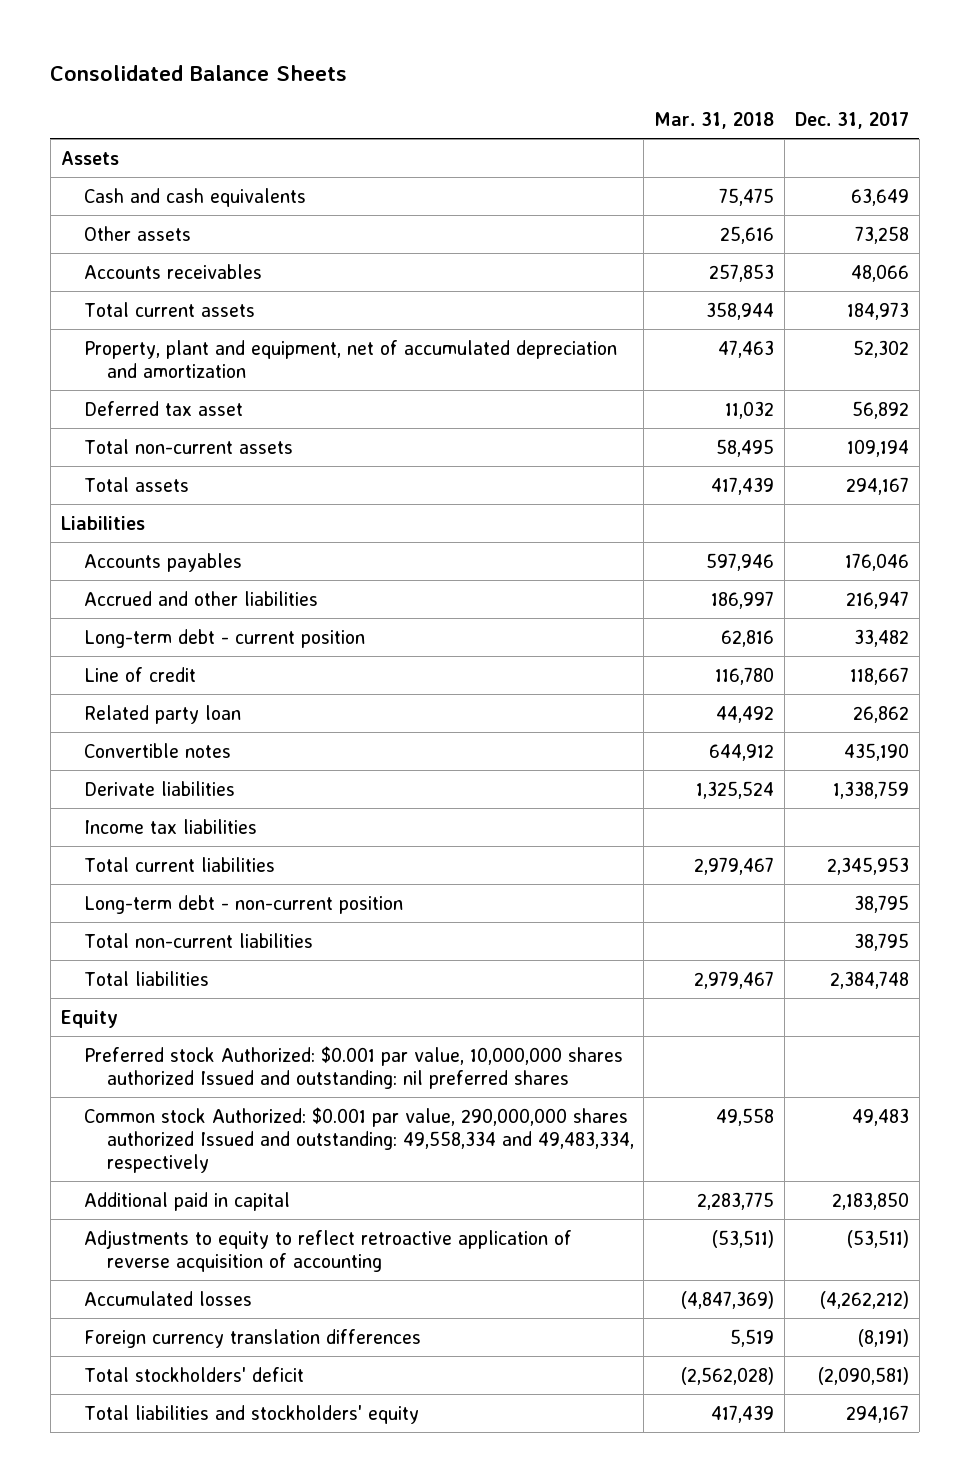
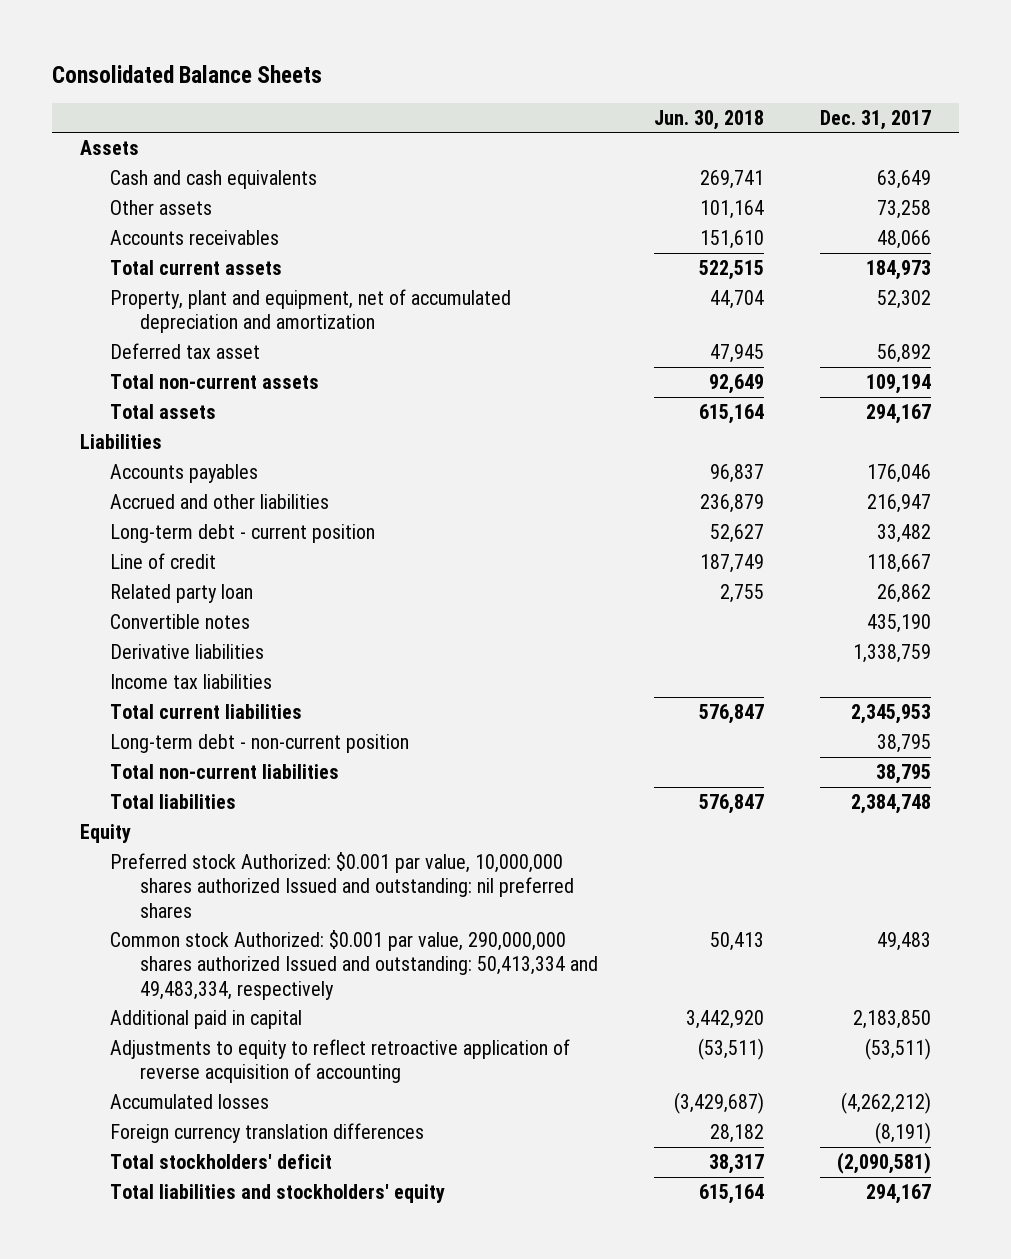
[654,112,775,130] Mar. 31, 2018 -> none
none -> [654,109,765,130] Jun. 30, 2018
[83,780,235,796] Derivate liabilities -> [109,643,264,659] Derivative liabilities
[83,1106,634,1173] Common stock Authorized: $0.001 par value, 290,000,000 shares authorized Issued and outstanding: 49,558,334 and 49,483,334, respectively -> [109,929,598,1000] Common stock Authorized: $0.001 par value, 290,000,000 shares authorized Issued and outstanding: 50,413,334 and 49,483,334, respectively

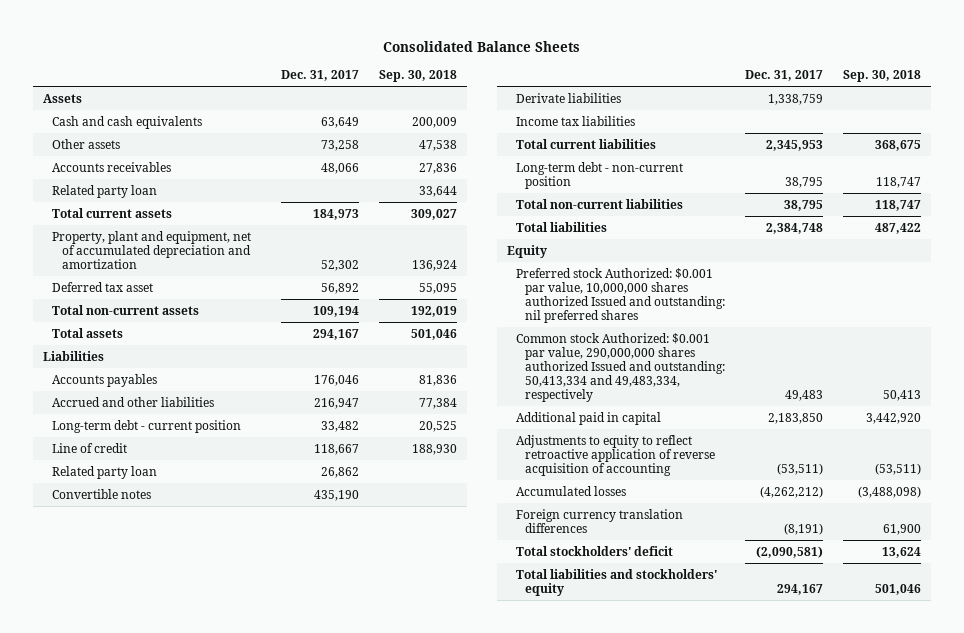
[654,109,765,130] Jun. 30, 2018 -> none
none -> [379,70,458,83] Sep. 30, 2018
none -> [52,184,158,198] Related party loan
[109,643,264,659] Derivative liabilities -> [515,92,621,103] Derivate liabilities

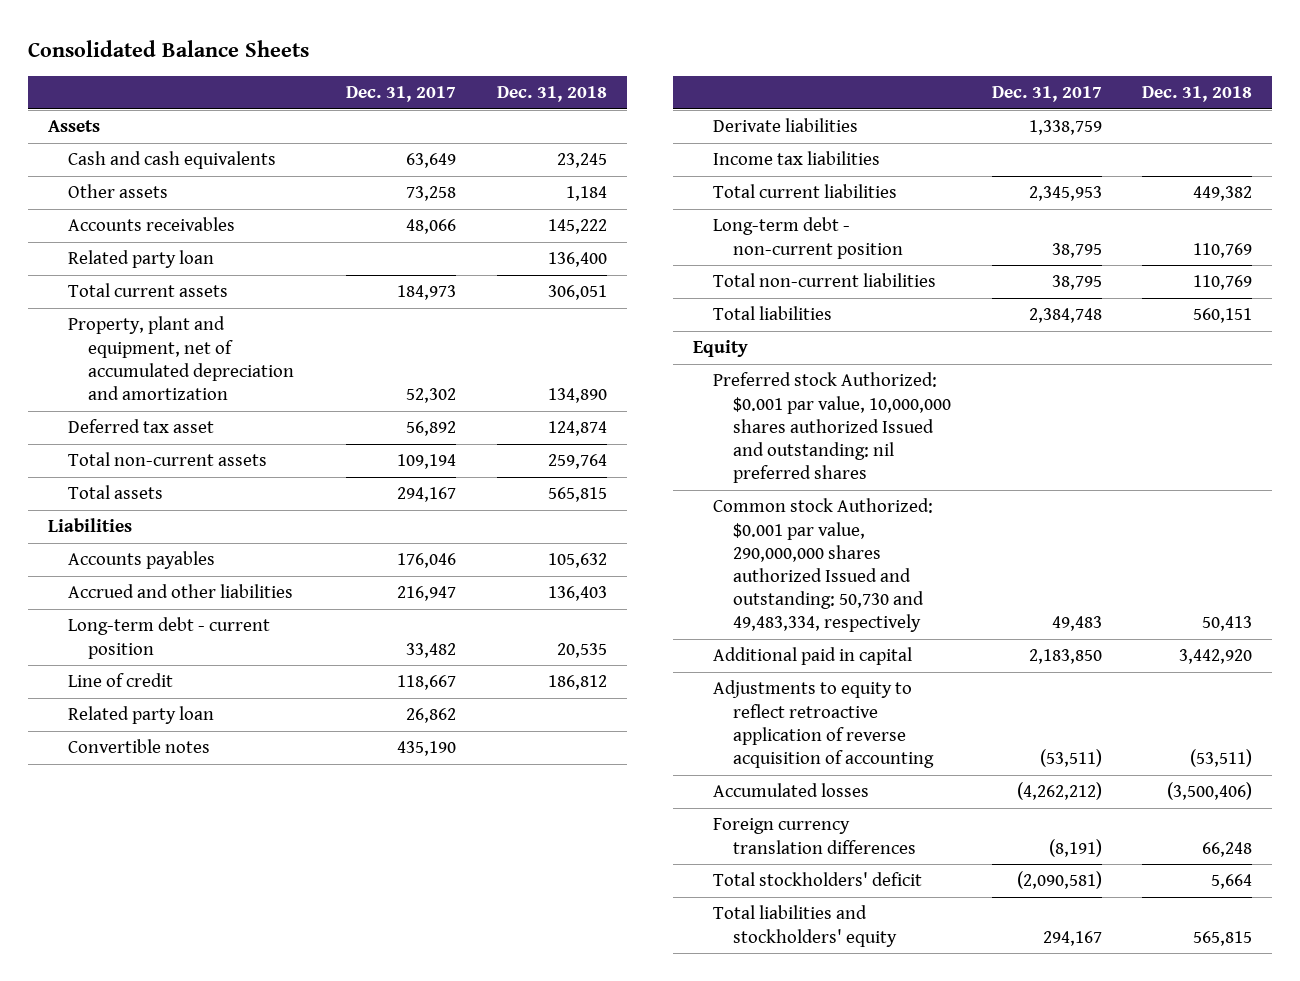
[379,70,458,83] Sep. 30, 2018 -> none
none -> [496,85,607,102] Dec. 31, 2018
[515,332,726,403] Common stock Authorized: $0.001 par value, 290,000,000 shares authorized Issued and outstanding: 50,413,334 and 49,483,334, respectively -> [713,498,934,633] Common stock Authorized: $0.001 par value, 290,000,000 shares authorized Issued and outstanding: 50,730 and 49,483,334, respectively

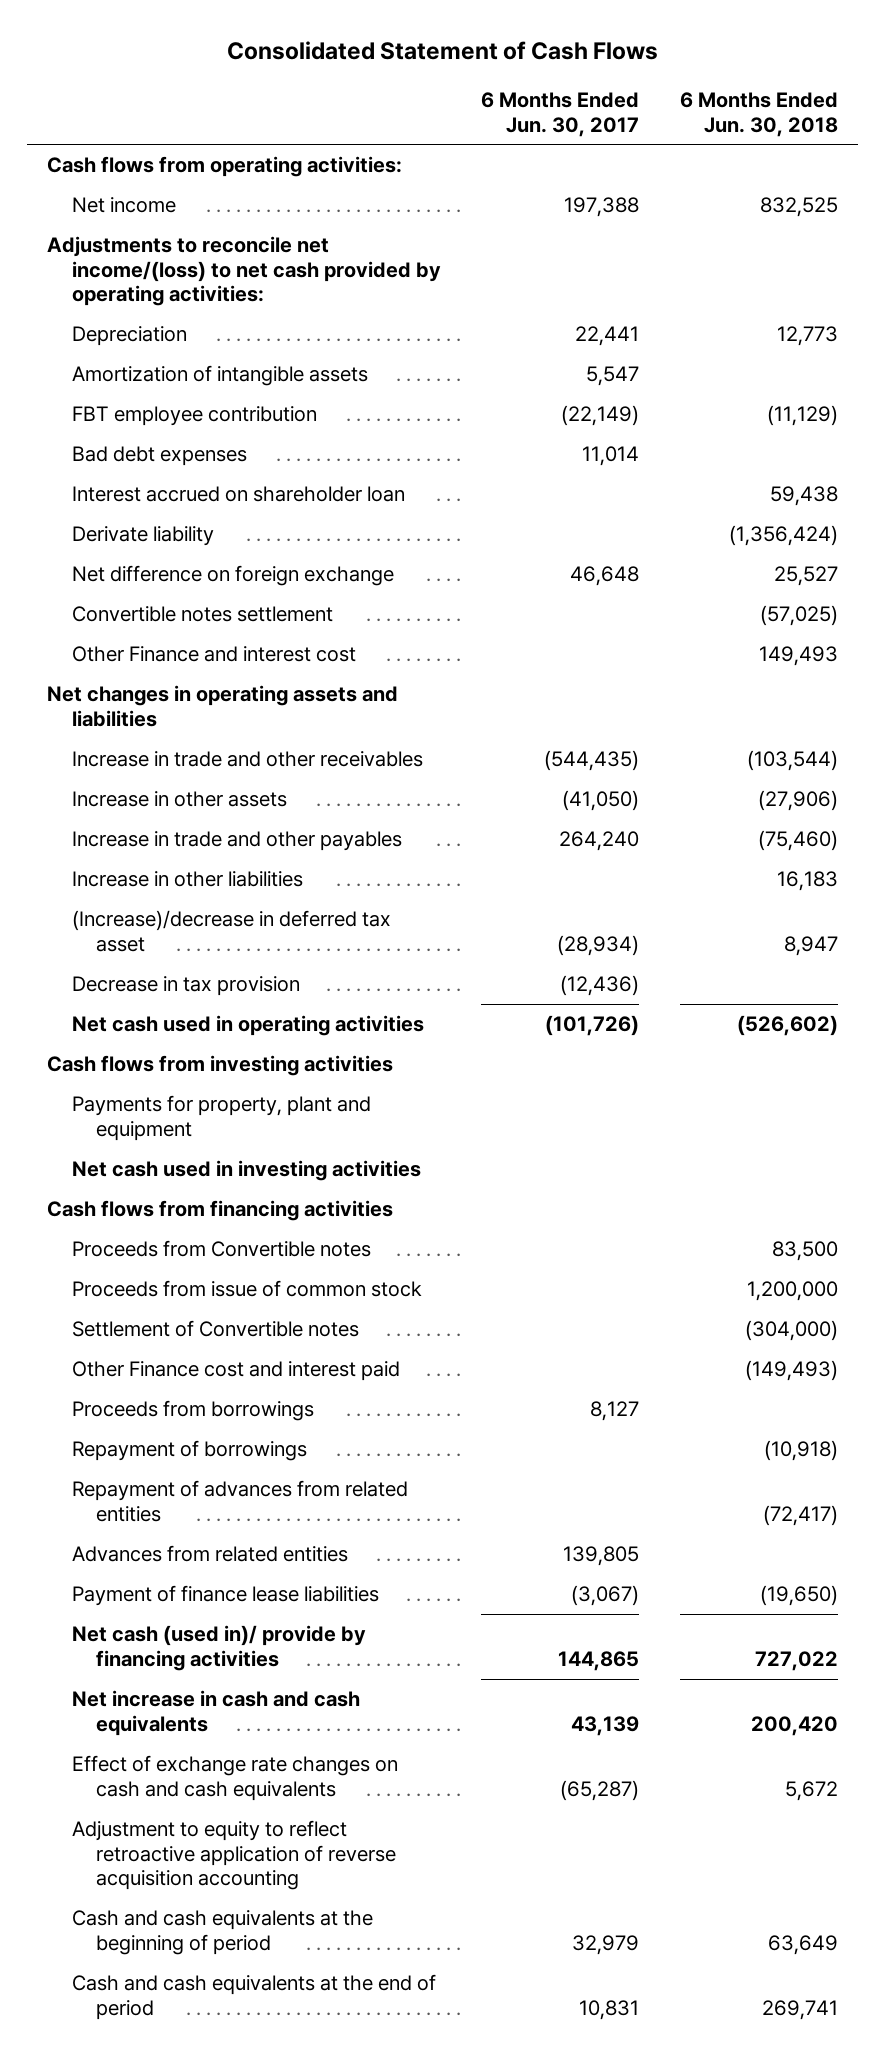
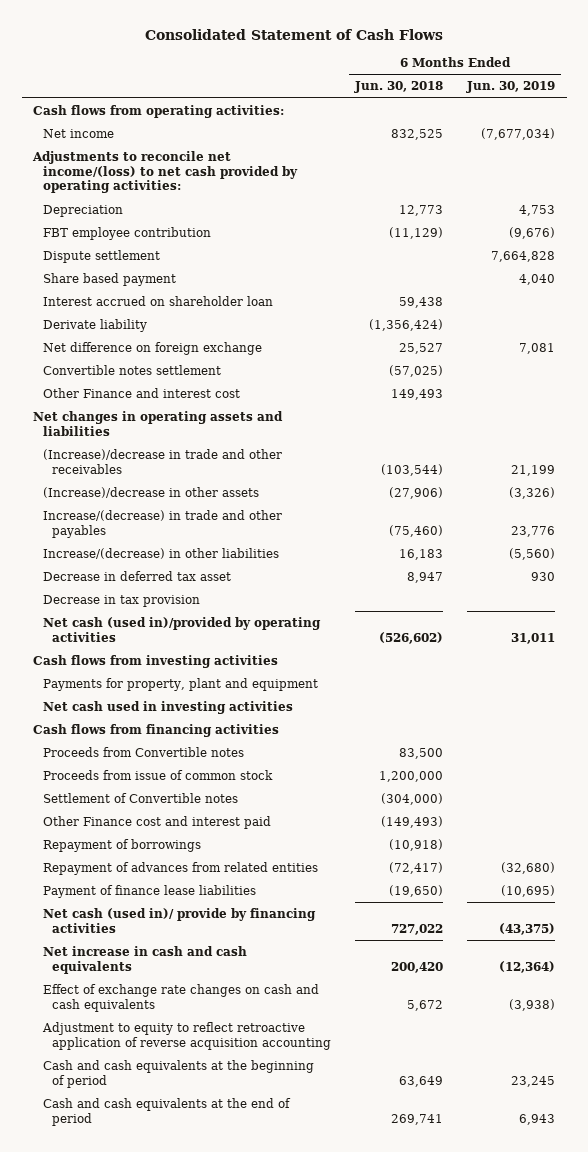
[481,91,640,137] 6 Months Ended Jun. 30, 2017 -> none
none -> [465,81,555,94] Jun. 30, 2019
[71,365,368,387] Amortization of intangible assets -> none
[71,446,247,467] Bad debt expenses -> none
none -> [42,249,160,263] Dispute settlement
none -> [42,272,176,286] Share based payment
[71,751,423,768] Increase in trade and other receivables -> [42,448,282,474] (Increase)/decrease in trade and other receivables
[71,791,287,808] Increase in other assets -> [42,486,259,498] (Increase)/decrease in other assets
[71,831,402,852] Increase in trade and other payables -> [42,509,282,538] Increase/(decrease) in trade and other payables
[71,871,303,888] Increase in other liabilities -> [42,547,279,559] Increase/(decrease) in other liabilities
[71,910,391,952] (Increase)/decrease in deferred tax asset -> [42,570,231,581] Decrease in deferred tax asset
[71,1015,424,1037] Net cash used in operating activities -> [42,616,321,642] Net cash (used in)/provided by operating activities
[71,1400,314,1422] Proceeds from borrowings -> none
[71,1545,348,1563] Advances from related entities -> none

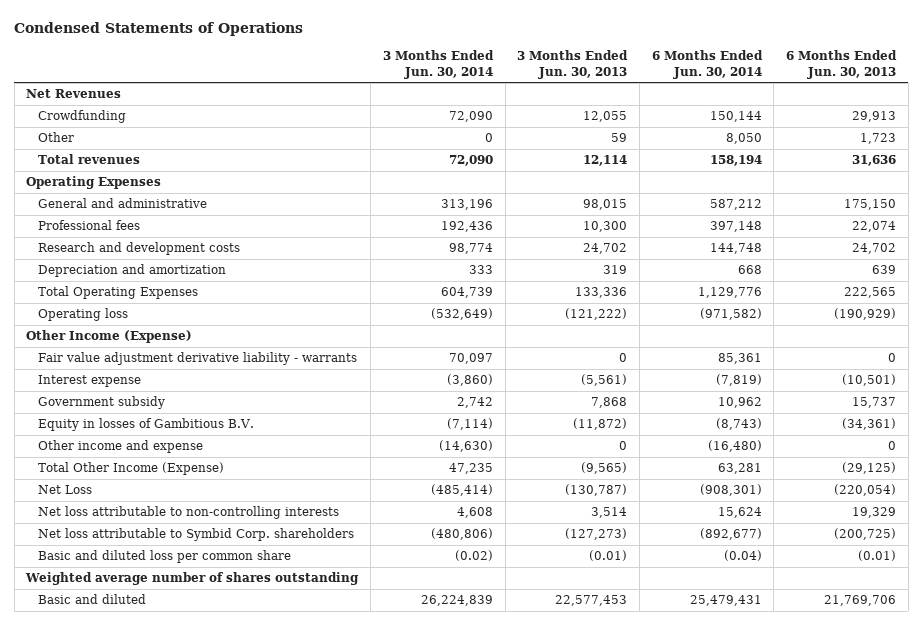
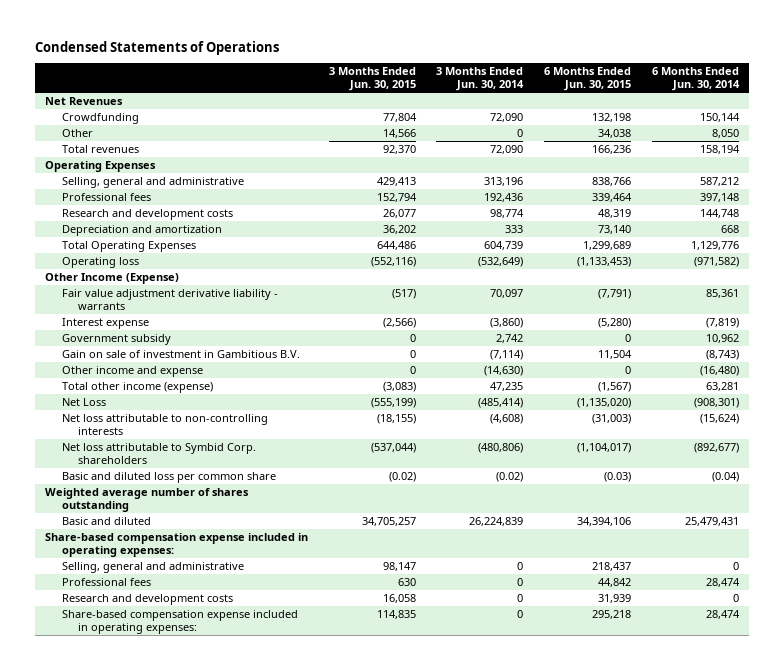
[517,50,629,79] 3 Months Ended Jun. 30, 2013 -> none
[786,50,898,79] 6 Months Ended Jun. 30, 2013 -> none
none -> [328,67,416,92] 3 Months Ended Jun. 30, 2015
none -> [544,67,632,92] 6 Months Ended Jun. 30, 2015
[37,198,207,209] General and administrative -> [61,177,244,189] Selling, general and administrative
[37,418,254,432] Equity in losses of Gambitious B.V. -> [61,350,300,359] Gain on sale of investment in Gambitious B.V.
[37,462,224,476] Total Other Income (Expense) -> [61,382,213,394] Total other income (expense)
[456,507,493,519] 4,608 -> [490,414,524,425] (4,608)
[717,507,762,519] 15,624 -> [699,414,739,425] (15,624)
none -> [44,533,308,558] Share-based compensation expense included in operating expenses:
none -> [61,562,244,574] Selling, general and administrative
none -> [61,578,151,587] Professional fees
none -> [61,594,233,606] Research and development costs
none -> [61,610,298,635] Share-based compensation expense included in operating expenses:

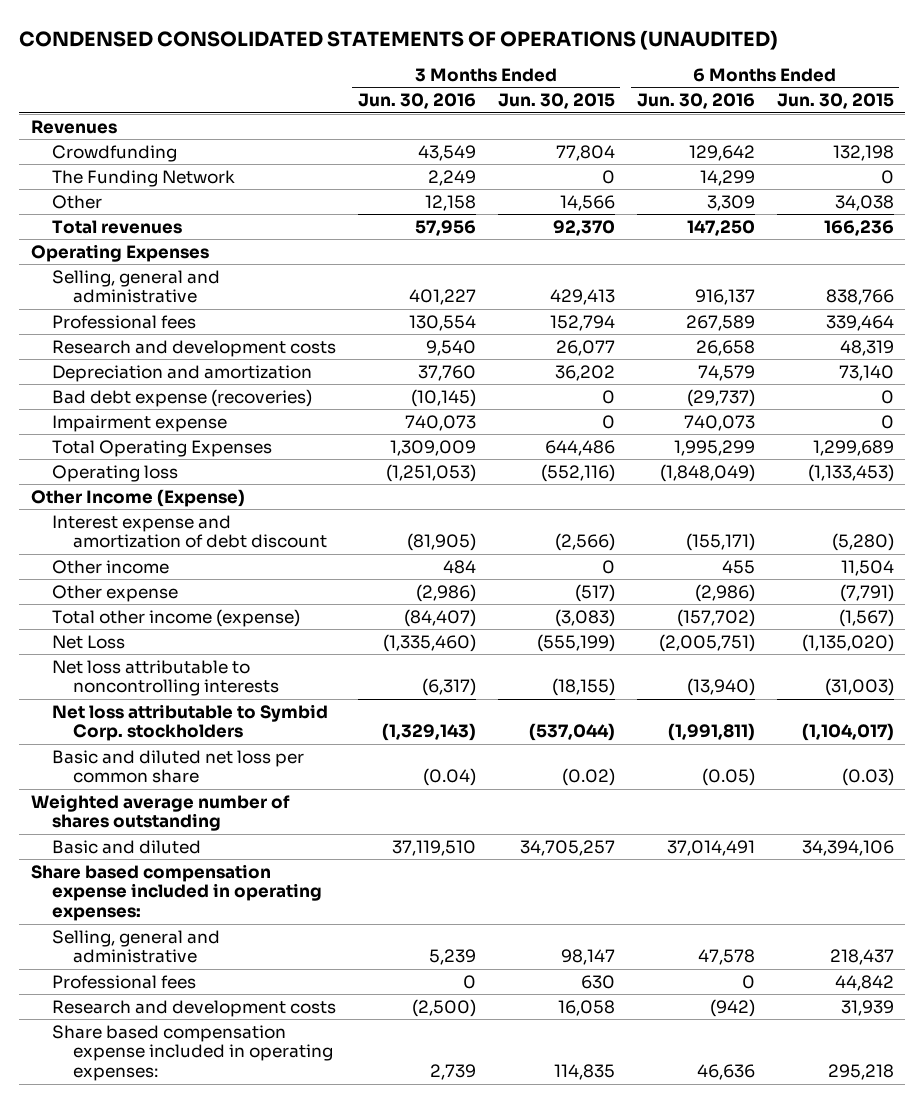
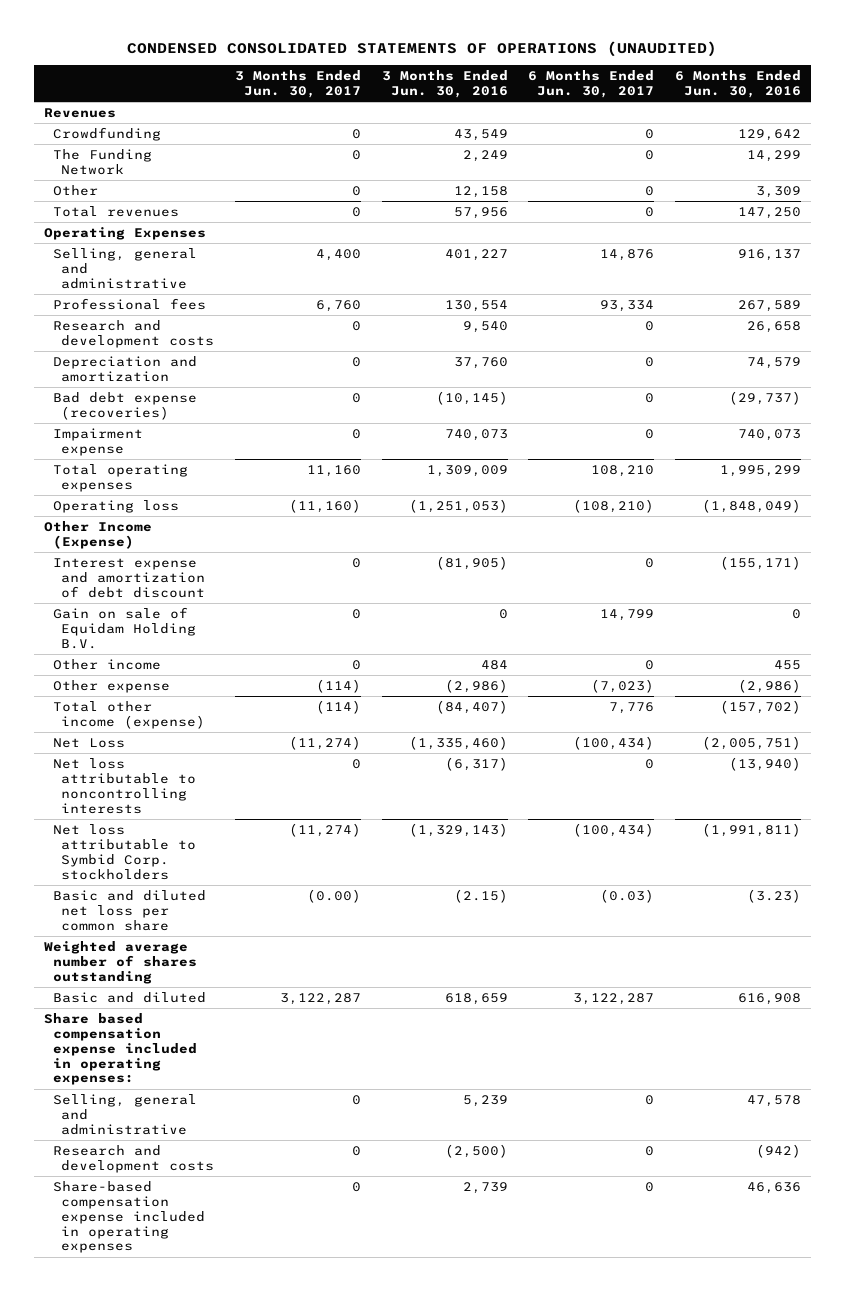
[497,93,615,110] Jun. 30, 2015 -> none
[776,93,894,110] Jun. 30, 2015 -> none
none -> [234,70,361,98] 3 Months Ended Jun. 30, 2017
none -> [528,70,655,98] 6 Months Ended Jun. 30, 2017
[51,439,272,457] Total Operating Expenses -> [52,464,188,492] Total operating expenses
none -> [52,607,197,649] Gain on sale of Equidam Holding B.V.
[422,768,476,787] (0.04) -> [453,889,508,904] (2.15)
[701,768,755,787] (0.05) -> [746,889,801,904] (3.23)
[391,839,476,856] 37,119,510 -> [444,993,508,1006] 618,659
[666,839,755,856] 37,014,491 -> [737,993,801,1006] 616,908
[51,974,196,989] Professional fees -> none
[51,1024,333,1082] Share based compensation expense included in operating expenses: -> [52,1181,206,1254] Share-based compensation expense included in operating expenses

